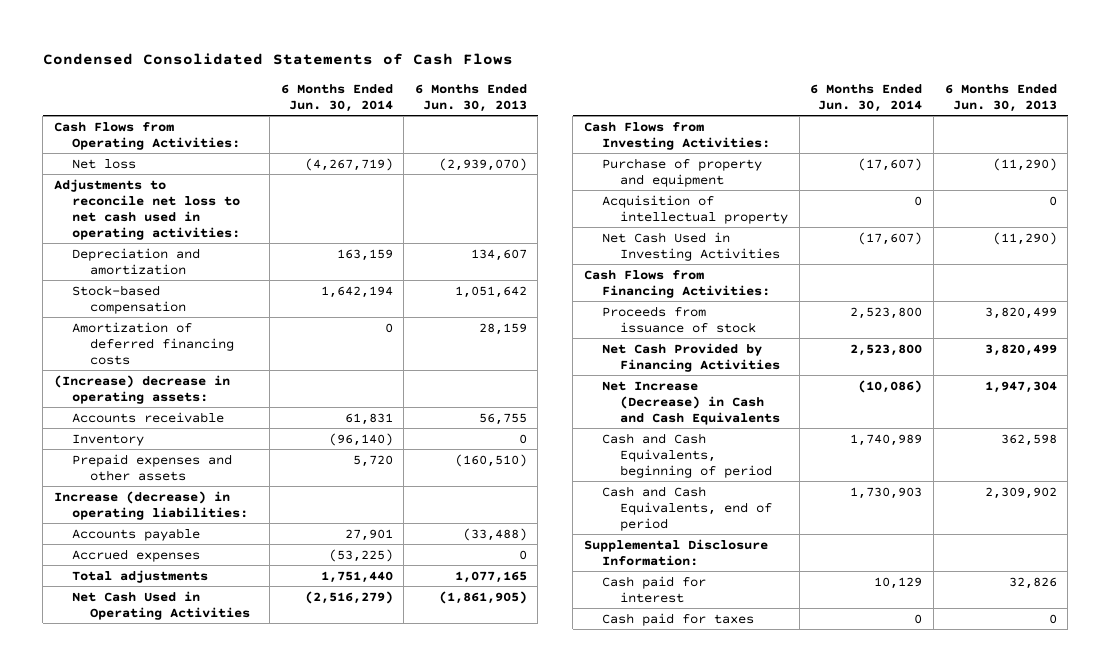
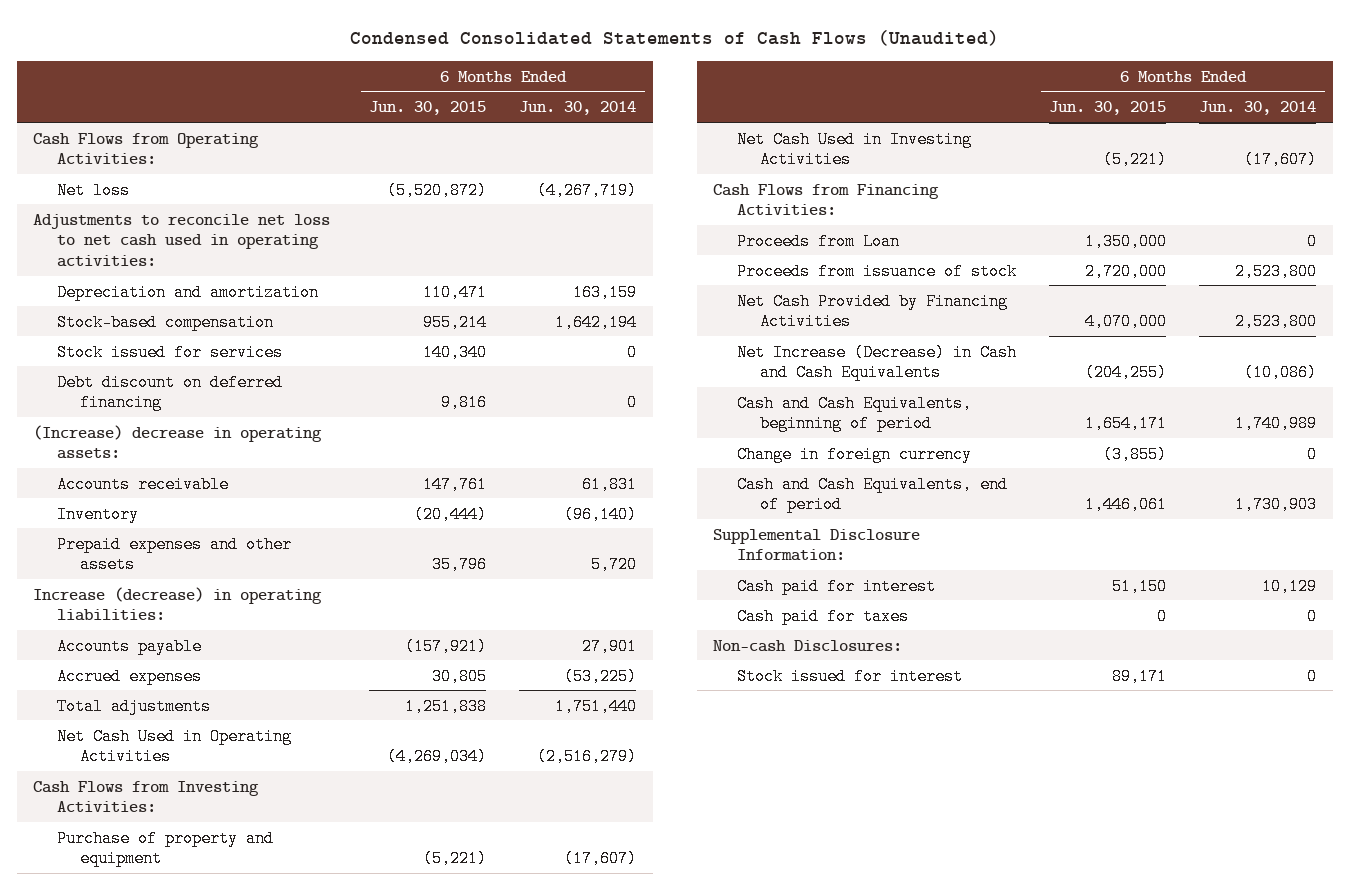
[42,53,513,66] Condensed Consolidated Statements of Cash Flows -> [349,29,999,46] Condensed Consolidated Statements of Cash Flows (Unaudited)
[414,83,527,112] 6 Months Ended Jun. 30, 2013 -> none
none -> [368,101,486,116] Jun. 30, 2015
[72,321,235,365] Amortization of deferred financing costs -> none
none -> [56,343,283,361] Stock issued for services
none -> [56,373,283,412] Debt discount on deferred financing
[601,194,789,224] Acquisition of intellectual property -> none
none -> [736,232,900,250] Proceeds from Loan
none -> [736,445,972,463] Change in foreign currency
none -> [713,639,903,652] Non-cash Disclosures:
none -> [736,667,963,685] Stock issued for interest

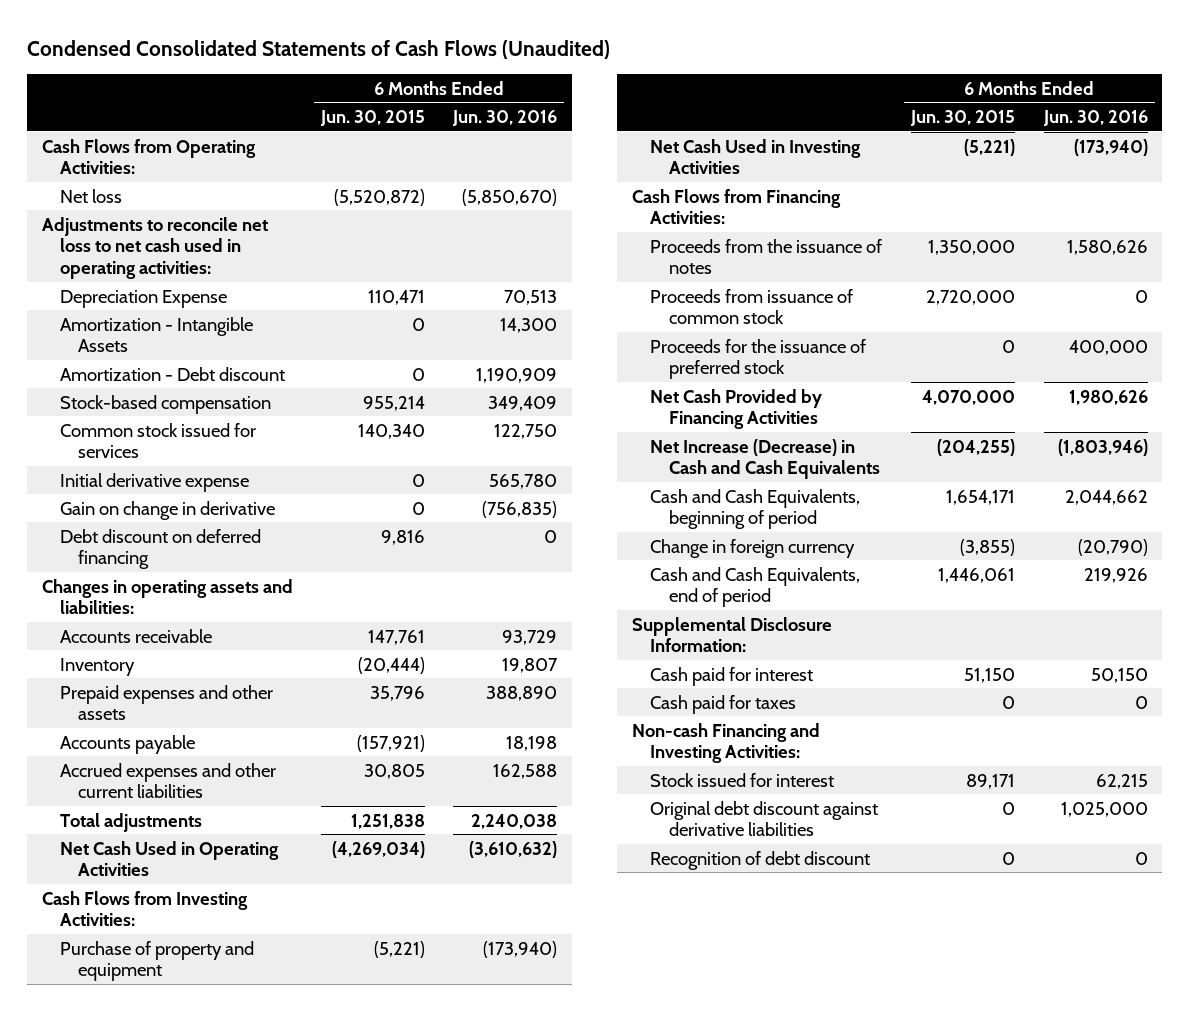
[519,101,637,116] Jun. 30, 2014 -> none
none -> [452,109,558,126] Jun. 30, 2016
[56,283,319,301] Depreciation and amortization -> [59,289,227,308] Depreciation Expense
none -> [59,316,253,353] Amortization - Intangible Assets
none -> [59,366,285,381] Amortization - Debt discount
[56,343,283,361] Stock issued for services -> [59,422,256,459] Common stock issued for services
none -> [59,472,249,492] Initial derivative expense
none -> [59,500,275,520] Gain on change in derivative
[33,424,323,460] (Increase) decrease in operating assets: -> none
none -> [41,578,293,615] Changes in operating assets and liabilities:
[33,586,323,622] Increase (decrease) in operating liabilities: -> none
[56,667,202,685] Accrued expenses -> [59,762,276,799] Accrued expenses and other current liabilities
[736,232,900,250] Proceeds from Loan -> [650,238,883,275] Proceeds from the issuance of notes
[736,262,1017,280] Proceeds from issuance of stock -> [650,288,854,325] Proceeds from issuance of common stock
none -> [650,338,867,380] Proceeds for the issuance of preferred stock
[713,639,903,652] Non-cash Disclosures: -> [631,722,820,764] Non-cash Financing and Investing Activities:
none -> [650,800,879,837] Original debt discount against derivative liabilities
none -> [650,850,871,870] Recognition of debt discount

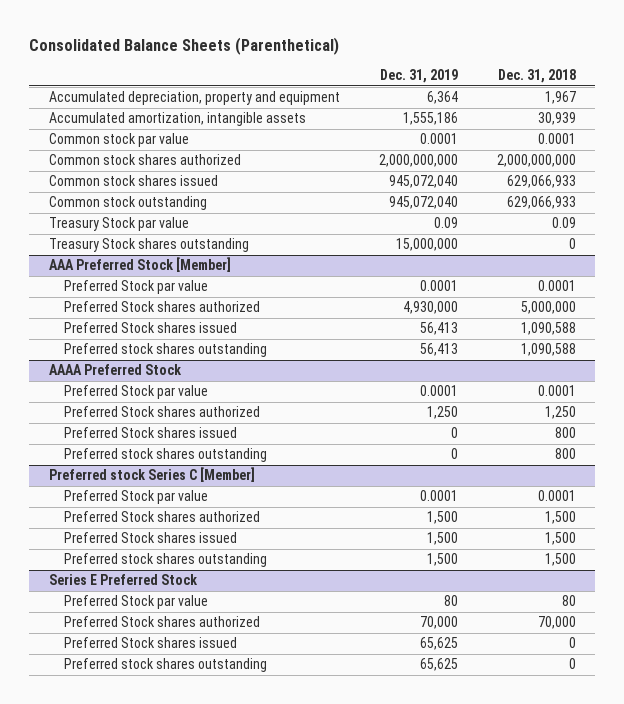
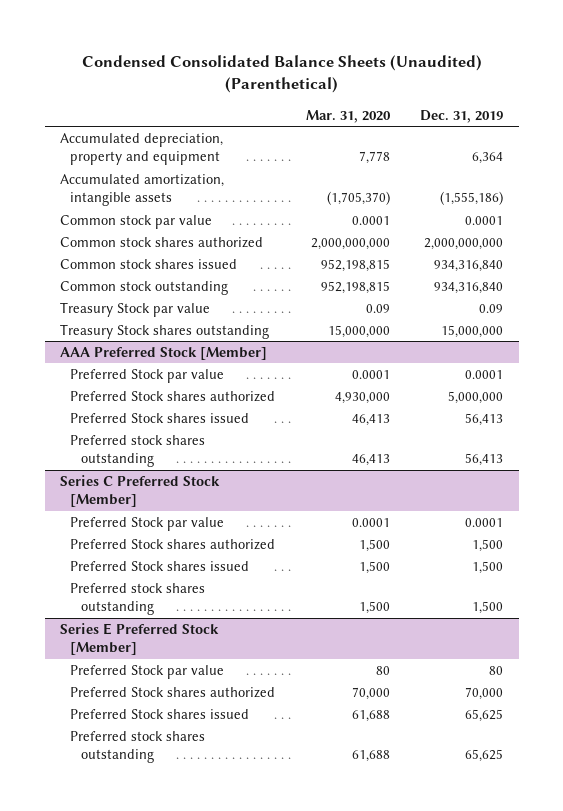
[28,36,339,55] Consolidated Balance Sheets (Parenthetical) -> [81,54,482,94] Condensed Consolidated Balance Sheets (Unaudited) (Parenthetical)
[497,69,576,84] Dec. 31, 2018 -> none
none -> [305,109,391,123] Mar. 31, 2020
[402,112,458,126] 1,555,186 -> [440,191,504,206] (1,555,186)
[388,175,458,189] 945,072,040 -> [434,259,504,272] 934,316,840
[388,196,458,210] 945,072,040 -> [434,281,504,294] 934,316,840
[402,301,458,315] 4,930,000 -> [448,390,504,404] 5,000,000
[48,364,182,376] AAAA Preferred Stock -> none
[64,385,209,400] Preferred Stock par value -> none
[64,406,261,418] Preferred Stock shares authorized -> none
[64,427,238,439] Preferred Stock shares issued -> none
[64,448,268,463] Preferred stock shares outstanding -> none
[48,467,255,483] Preferred stock Series C [Member] -> [59,474,220,508] Series C Preferred Stock [Member]
[48,574,198,586] Series E Preferred Stock -> [59,622,219,656] Series E Preferred Stock [Member]

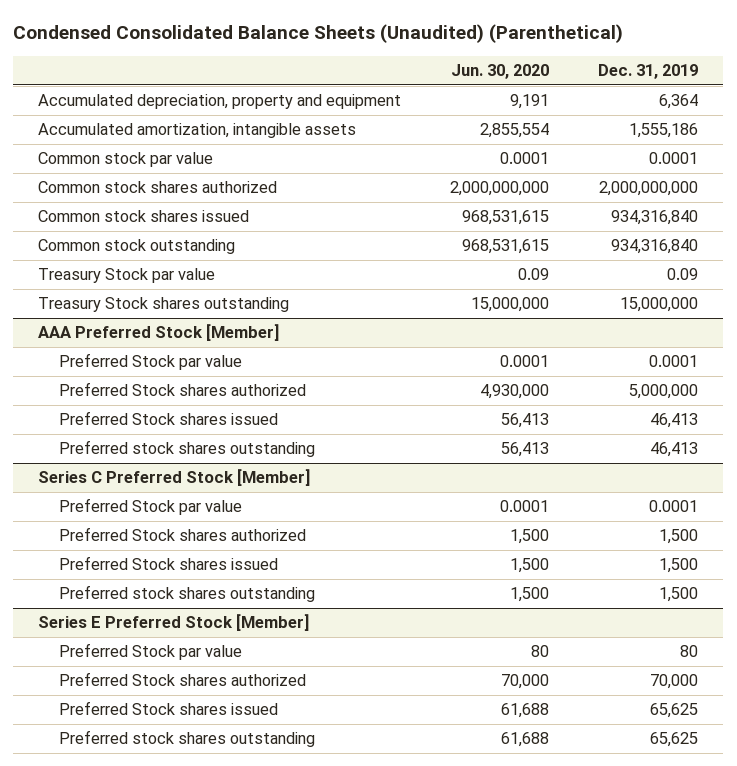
[305,109,391,123] Mar. 31, 2020 -> none
none -> [451,64,550,80] Jun. 30, 2020
[440,191,504,206] (1,555,186) -> [629,123,699,139] 1,555,186
[465,412,504,426] 56,413 -> [650,413,699,429] 46,413
[465,453,504,467] 56,413 -> [650,442,699,458] 46,413

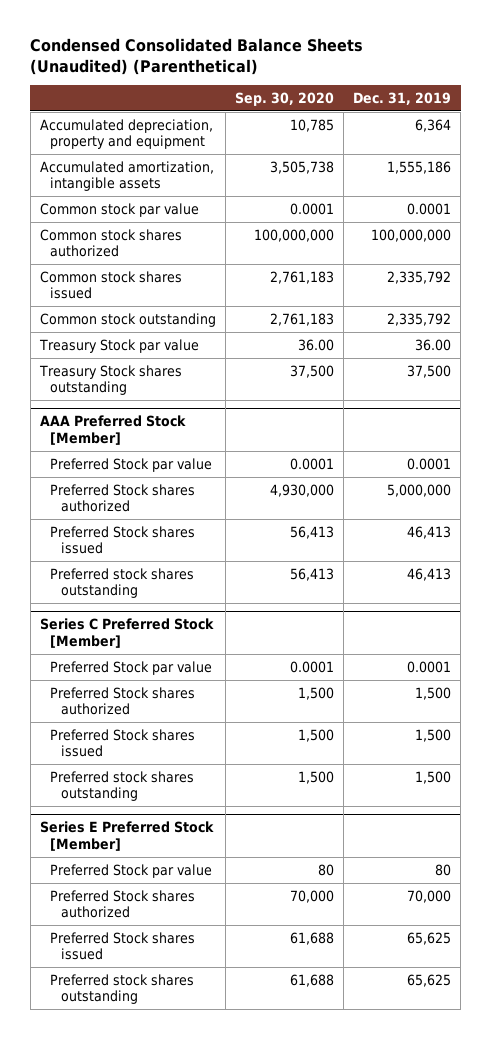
[451,64,550,80] Jun. 30, 2020 -> none
none -> [235,91,335,106] Sep. 30, 2020
[599,181,699,197] 2,000,000,000 -> [371,228,452,242] 100,000,000
[611,210,699,226] 934,316,840 -> [387,270,452,284] 2,335,792
[611,239,699,255] 934,316,840 -> [387,312,452,326] 2,335,792
[667,268,699,281] 0.09 -> [415,338,452,351] 36.00
[620,297,699,313] 15,000,000 -> [407,364,452,378] 37,500

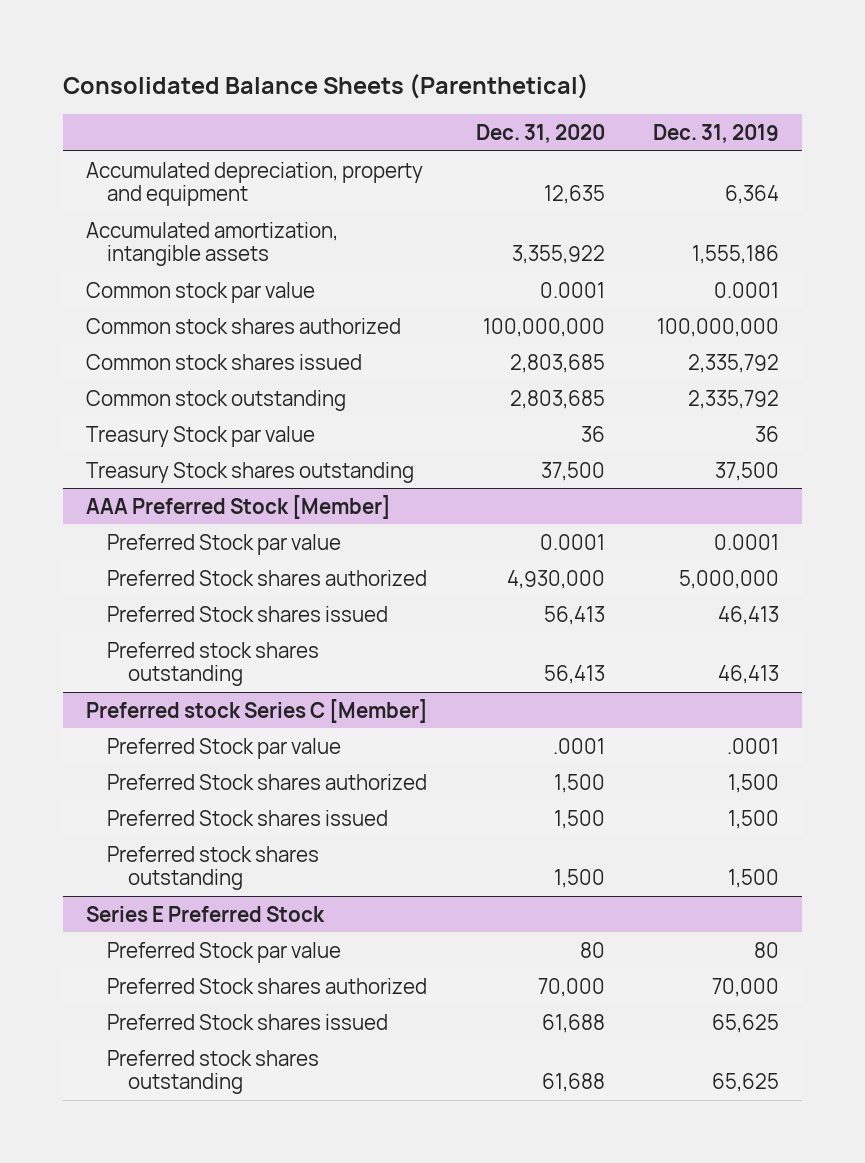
[30,37,364,75] Condensed Consolidated Balance Sheets (Unaudited) (Parenthetical) -> [62,74,589,100] Consolidated Balance Sheets (Parenthetical)
[235,91,335,106] Sep. 30, 2020 -> none
none -> [476,124,606,144] Dec. 31, 2020
[415,338,452,351] 36.00 -> [754,425,779,442] 36
[39,617,214,648] Series C Preferred Stock [Member] -> [86,698,429,723] Preferred stock Series C [Member]
[407,660,452,673] 0.0001 -> [726,737,779,754] .0001
[39,820,214,851] Series E Preferred Stock [Member] -> [86,905,326,922] Series E Preferred Stock

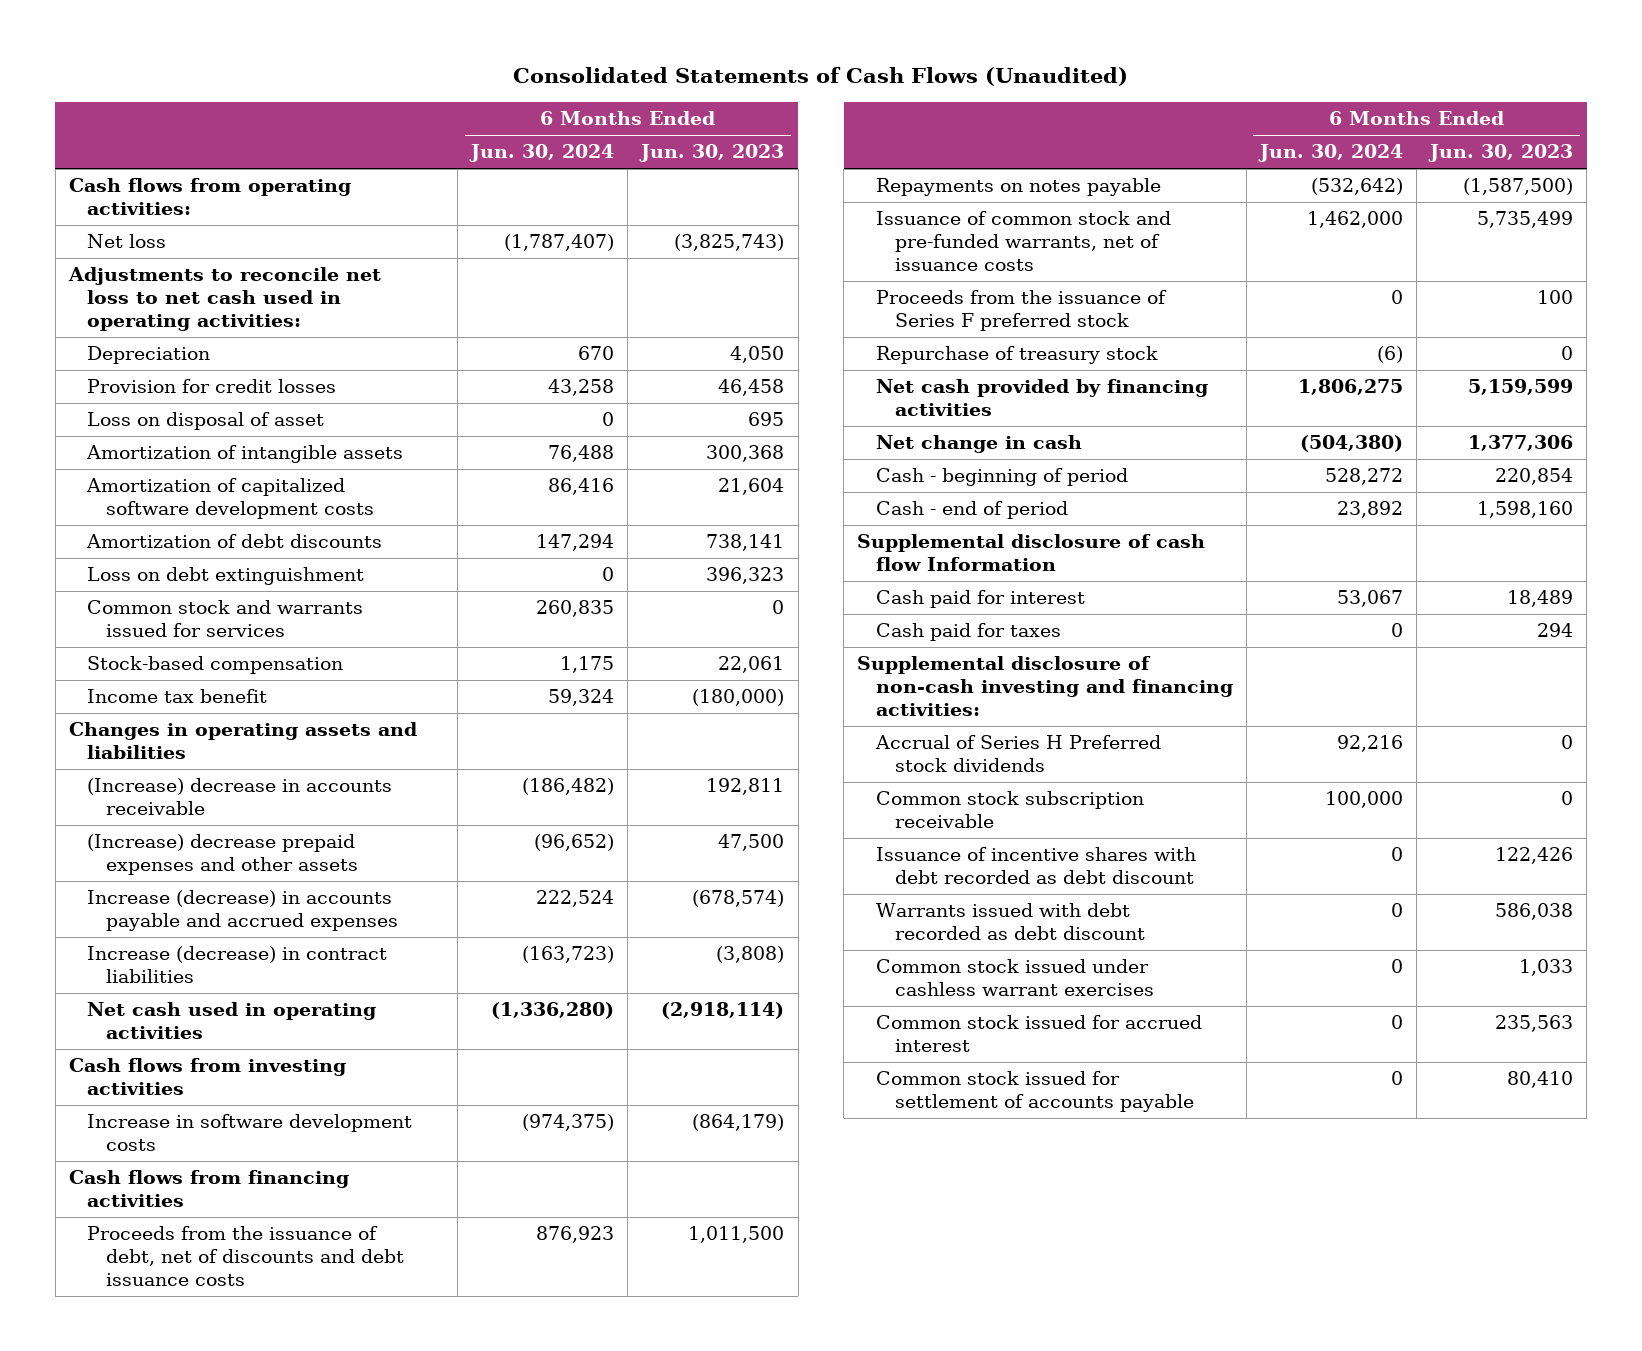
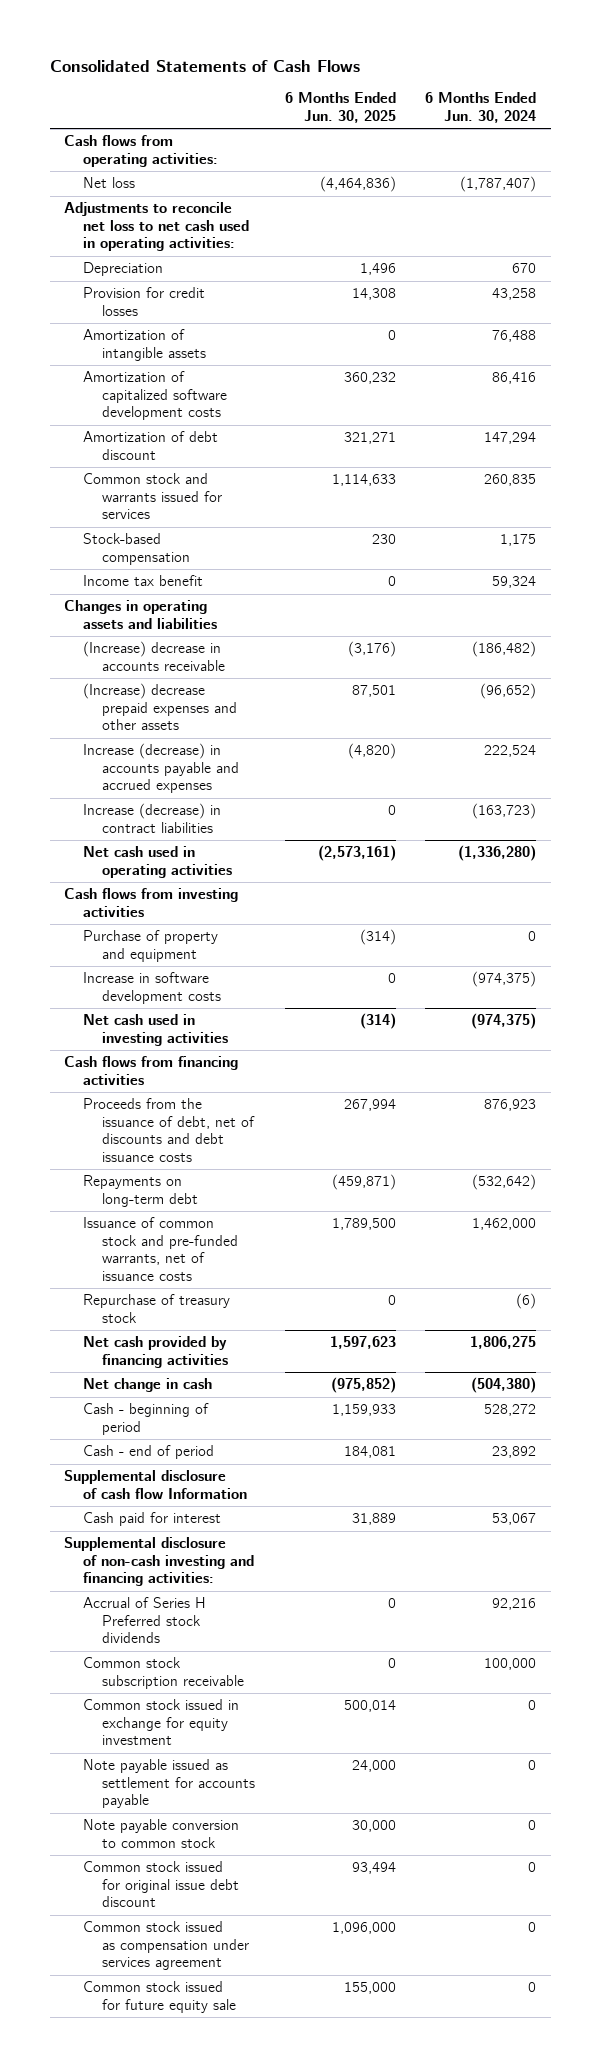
[512,67,1128,87] Consolidated Statements of Cash Flows (Unaudited) -> [49,59,360,72] Consolidated Statements of Cash Flows
[639,144,785,163] Jun. 30, 2023 -> none
none -> [284,92,396,123] 6 Months Ended Jun. 30, 2025
[87,412,325,431] Loss on disposal of asset -> none
[87,567,365,586] Loss on debt extinguishment -> none
[86,534,383,549] Amortization of debt discounts -> [83,431,219,460] Amortization of debt discount
none -> [83,930,219,962] Purchase of property and equipment
none -> [83,1014,229,1046] Net cash used in investing activities
[876,178,1162,197] Repayments on notes payable -> [83,1175,199,1207] Repayments on long-term debt
[876,290,1168,332] Proceeds from the issuance of Series F preferred stock -> none
[876,623,1062,642] Cash paid for taxes -> none
[876,847,1197,885] Issuance of incentive shares with debt recorded as debt discount -> none
[876,903,1145,941] Warrants issued with debt recorded as debt discount -> none
[876,959,1154,997] Common stock issued under cashless warrant exercises -> none
[876,1015,1203,1053] Common stock issued for accrued interest -> none
none -> [83,1699,240,1746] Common stock issued in exchange for equity investment
[876,1071,1194,1113] Common stock issued for settlement of accounts payable -> [83,1759,256,1809] Note payable issued as settlement for accounts payable
none -> [83,1819,240,1848] Note payable conversion to common stock
none -> [83,1861,240,1908] Common stock issued for original issue debt discount
none -> [83,1921,250,1971] Common stock issued as compensation under services agreement
none -> [83,1981,237,2013] Common stock issued for future equity sale

